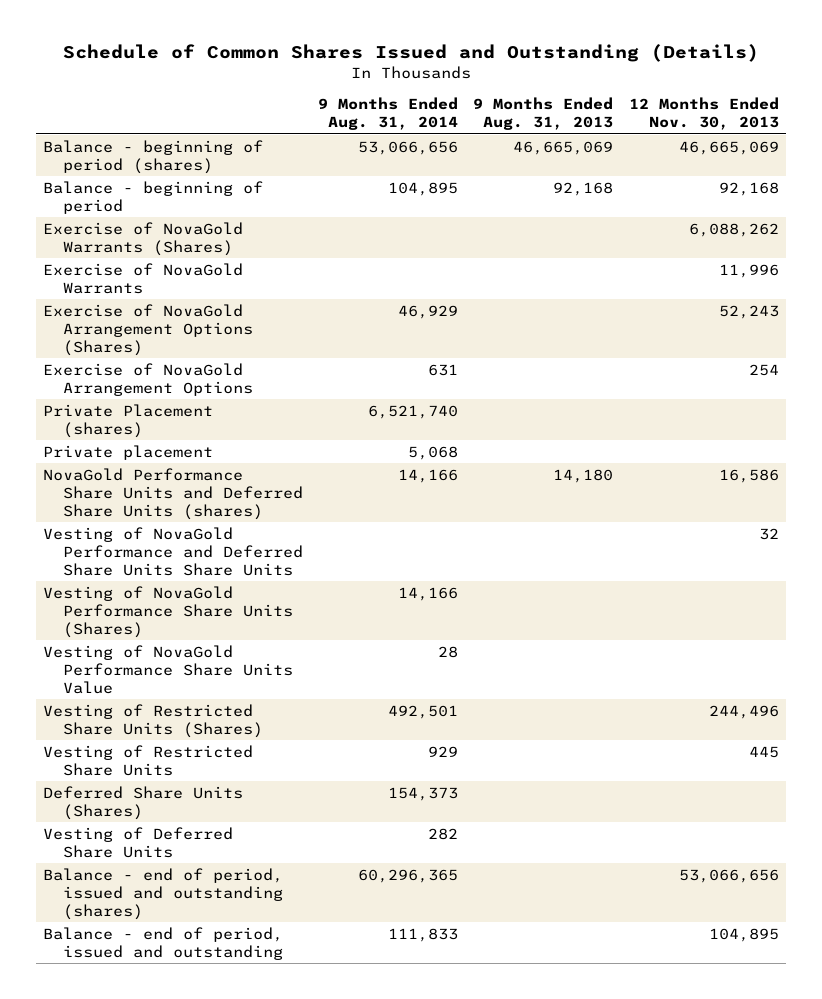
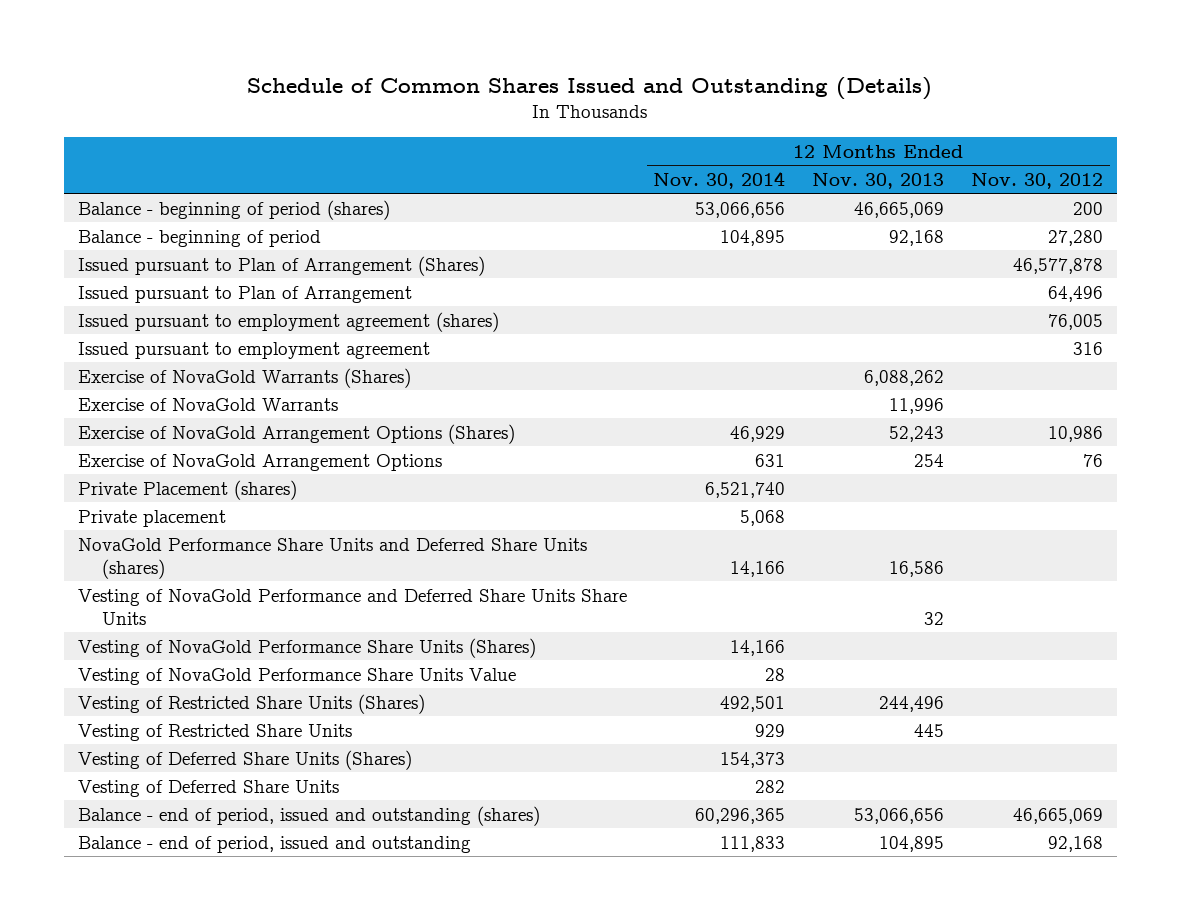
[318,97,459,131] 9 Months Ended Aug. 31, 2014 -> none
[473,97,614,131] 9 Months Ended Aug. 31, 2013 -> none
none -> [653,170,786,189] Nov. 30, 2014
none -> [971,172,1104,189] Nov. 30, 2012
none -> [77,255,485,276] Issued pursuant to Plan of Arrangement (Shares)
none -> [77,285,412,303] Issued pursuant to Plan of Arrangement
none -> [77,311,499,332] Issued pursuant to employment agreement (shares)
none -> [77,341,430,359] Issued pursuant to employment agreement
[43,785,244,820] Deferred Share Units (Shares) -> [77,749,412,770] Vesting of Deferred Share Units (Shares)

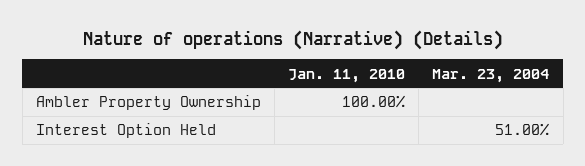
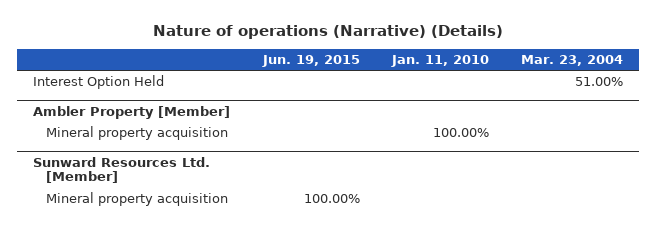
none -> [261,55,360,68] Jun. 19, 2015
[35,95,261,111] Ambler Property Ownership -> none
none -> [33,105,231,119] Ambler Property [Member]
none -> [46,126,229,141] Mineral property acquisition
none -> [33,156,211,184] Sunward Resources Ltd. [Member]
none -> [46,192,229,207] Mineral property acquisition

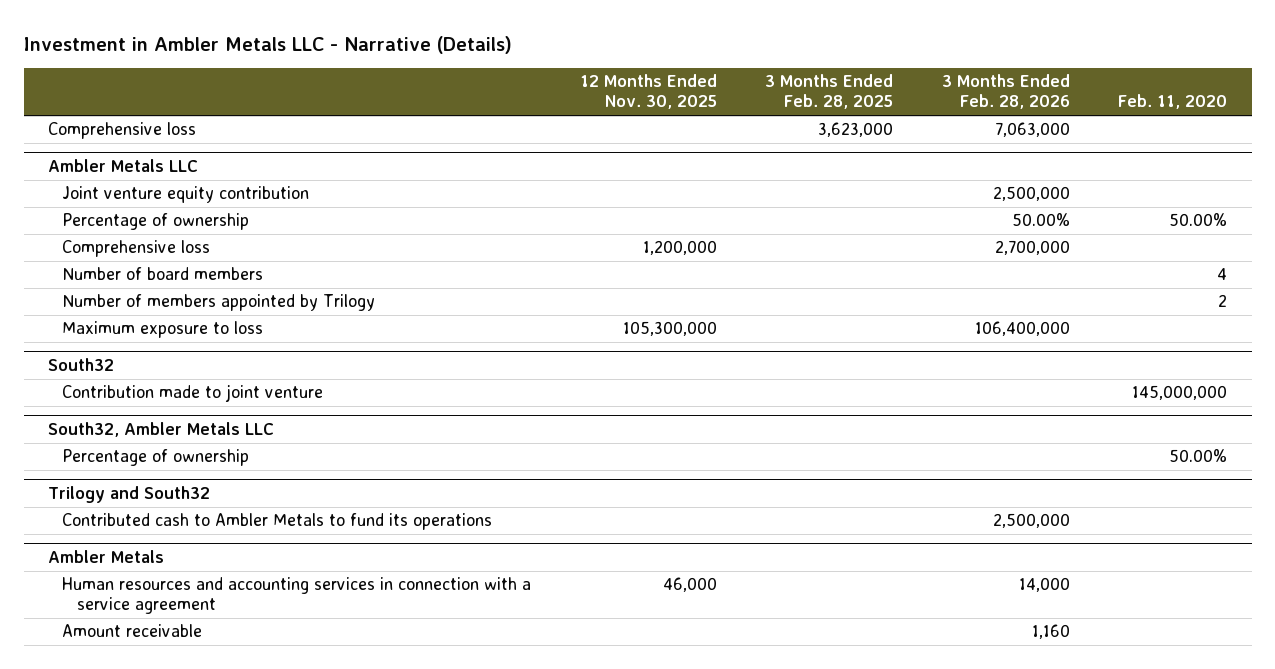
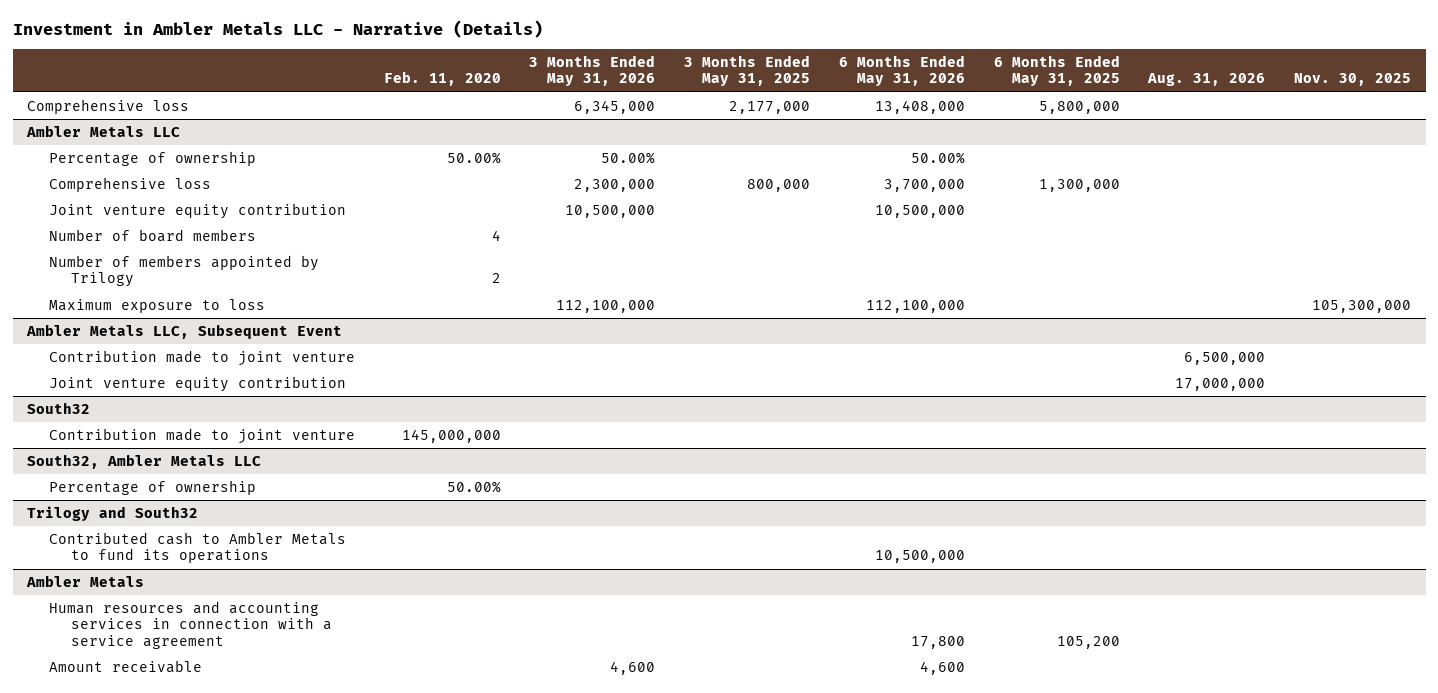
[579,74,717,110] 12 Months Ended Nov. 30, 2025 -> none
[765,74,894,110] 3 Months Ended Feb. 28, 2025 -> none
[941,74,1070,110] 3 Months Ended Feb. 28, 2026 -> none
none -> [529,54,656,87] 3 Months Ended May 31, 2026
none -> [684,54,811,87] 3 Months Ended May 31, 2025
none -> [838,54,965,87] 6 Months Ended May 31, 2026
none -> [993,54,1120,87] 6 Months Ended May 31, 2025
none -> [1147,73,1266,87] Aug. 31, 2026
none -> [1294,73,1412,87] Nov. 30, 2025
[62,186,310,204] Joint venture equity contribution -> [48,203,346,220] Joint venture equity contribution
none -> [26,324,343,340] Ambler Metals LLC, Subsequent Event
none -> [48,350,355,367] Contribution made to joint venture
none -> [48,376,346,393] Joint venture equity contribution

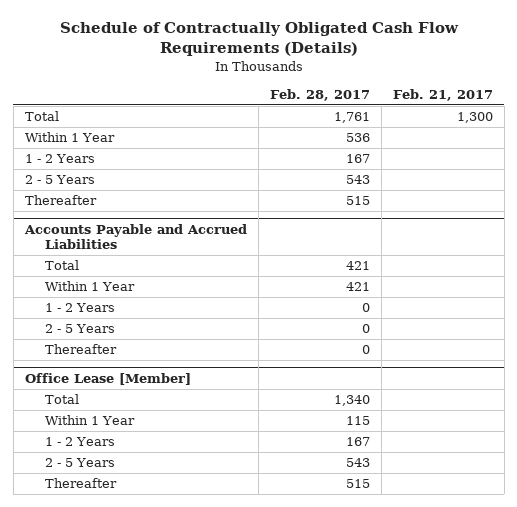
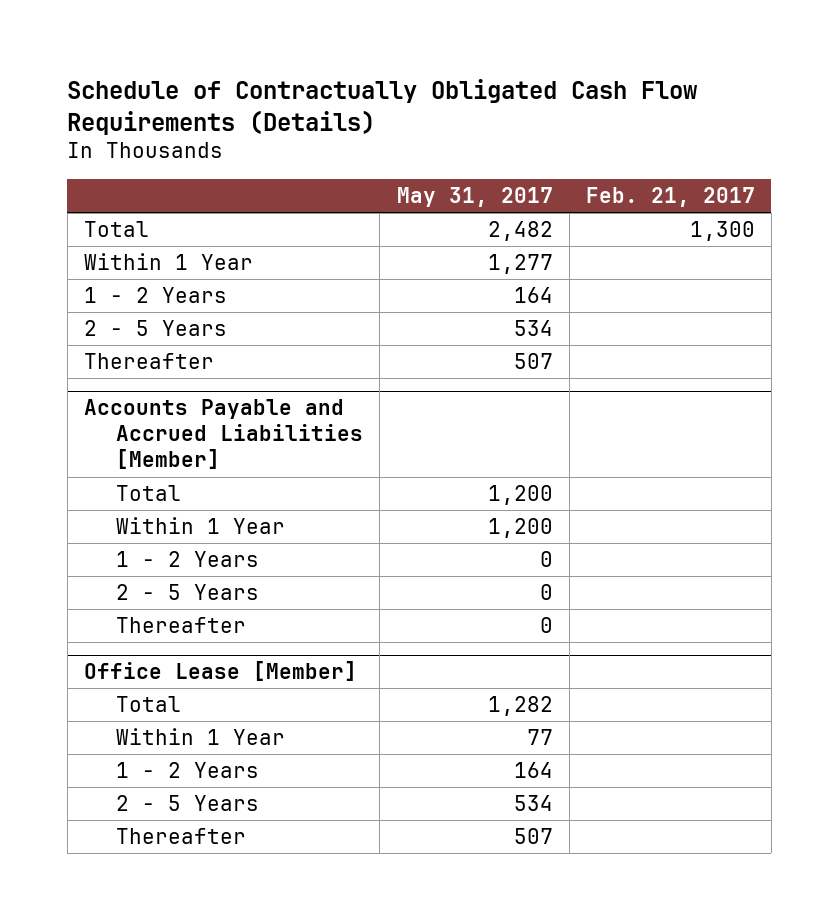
[269,88,370,101] Feb. 28, 2017 -> none
none -> [396,187,553,208] May 31, 2017
[23,223,247,249] Accounts Payable and Accrued Liabilities -> [83,399,364,470] Accounts Payable and Accrued Liabilities [Member]

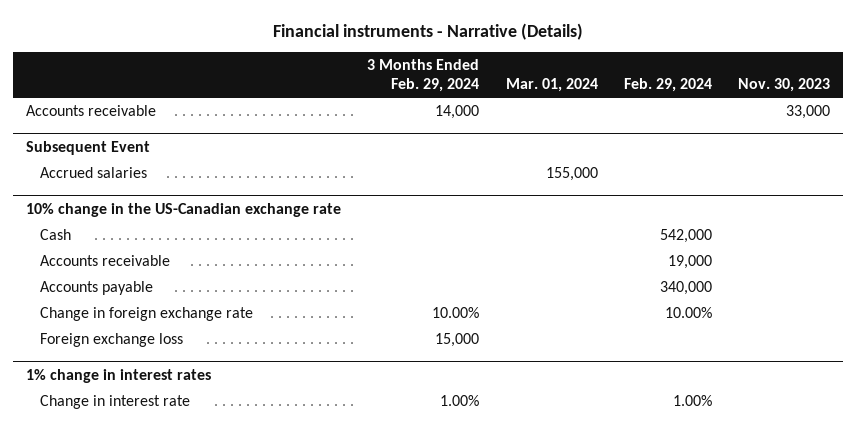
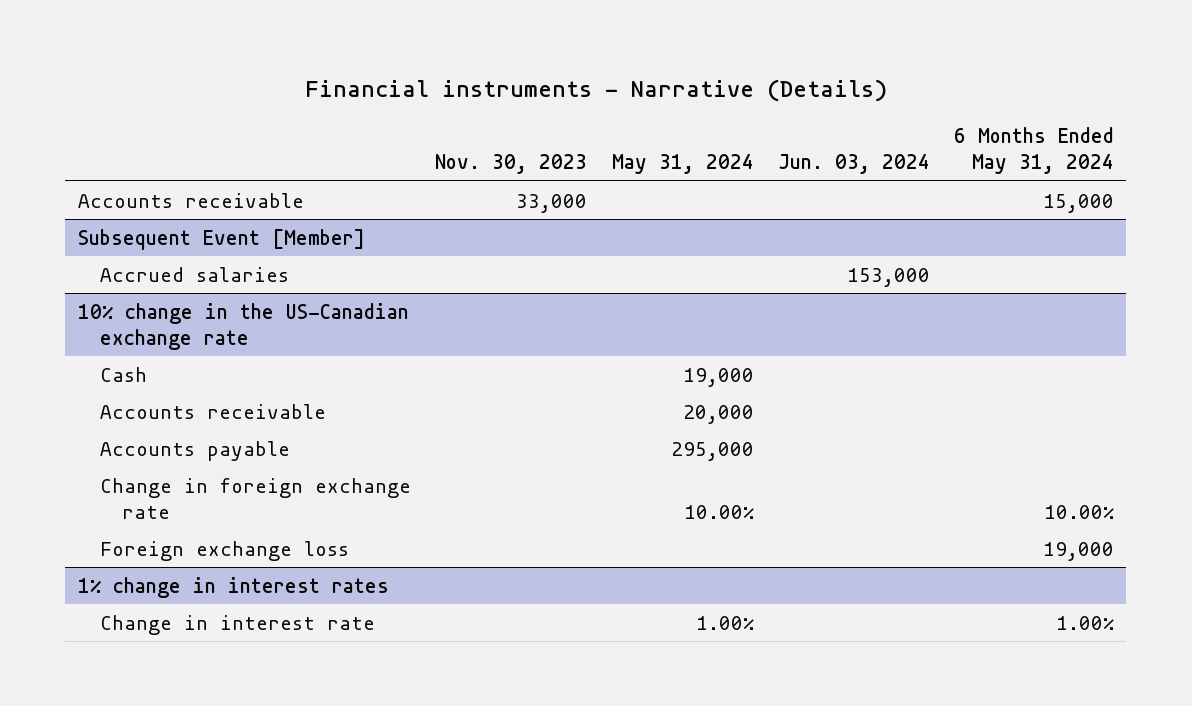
[367,58,480,93] 3 Months Ended Feb. 29, 2024 -> none
[505,78,598,93] Mar. 01, 2024 -> none
[623,78,712,93] Feb. 29, 2024 -> none
none -> [611,154,754,175] May 31, 2024
none -> [777,154,930,175] Jun. 03, 2024
none -> [954,127,1115,175] 6 Months Ended May 31, 2024
[25,140,150,155] Subsequent Event -> [77,228,365,250] Subsequent Event [Member]

